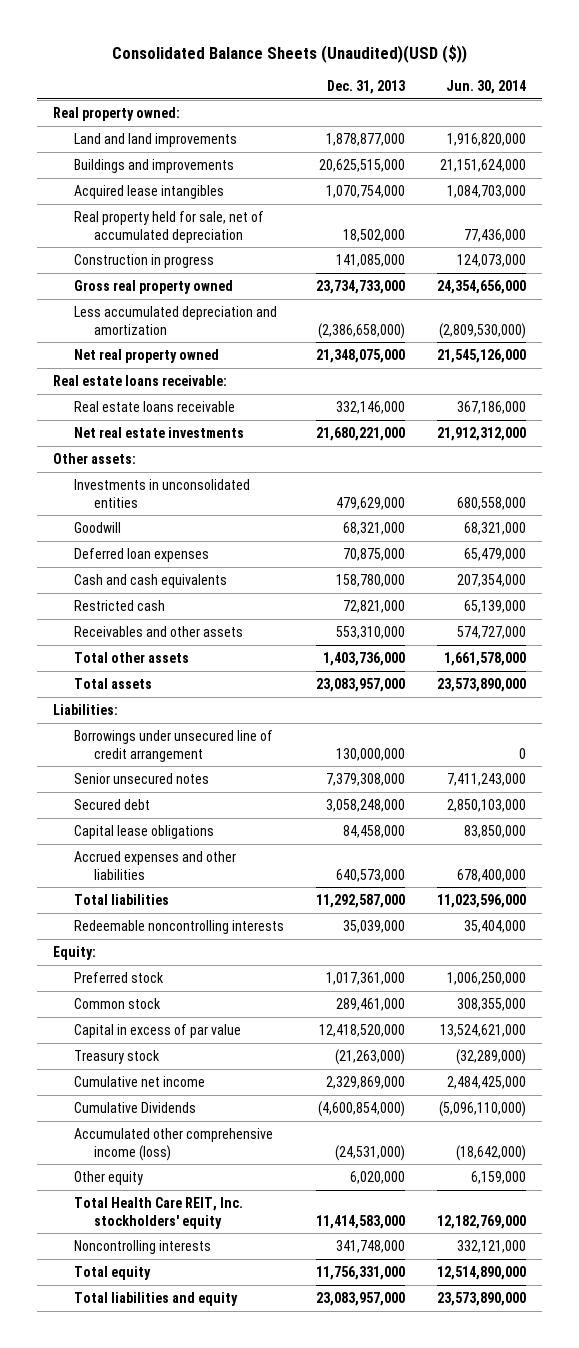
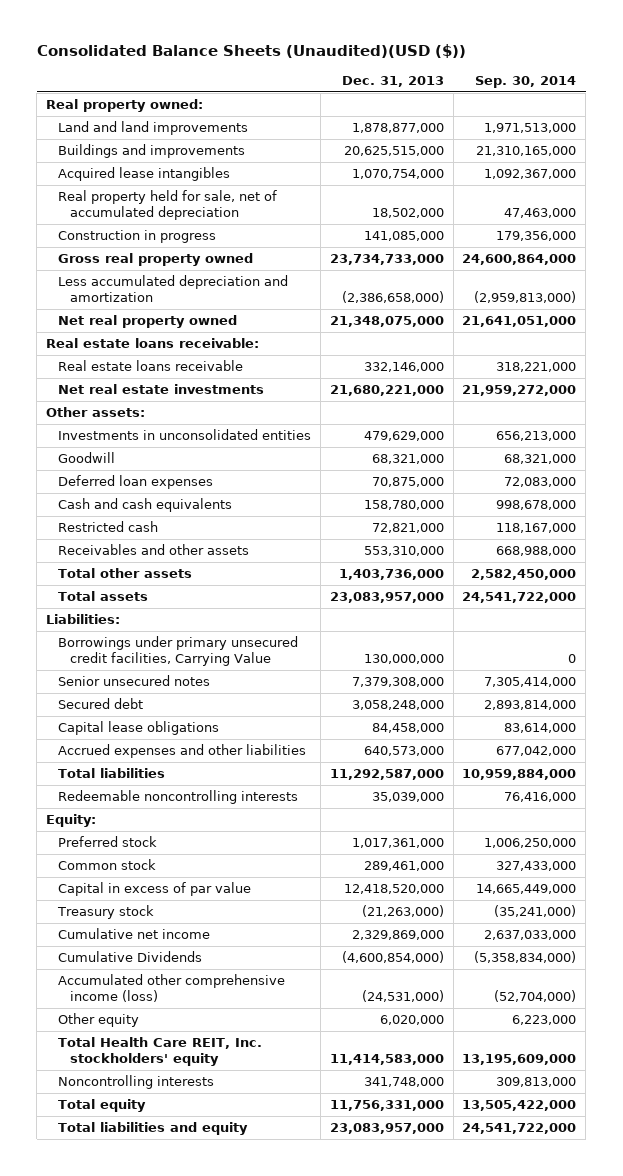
[446,80,527,95] Jun. 30, 2014 -> none
none -> [475,75,577,88] Sep. 30, 2014
[73,729,273,762] Borrowings under unsecured line of credit arrangement -> [58,635,299,667] Borrowings under primary unsecured credit facilities, Carrying Value

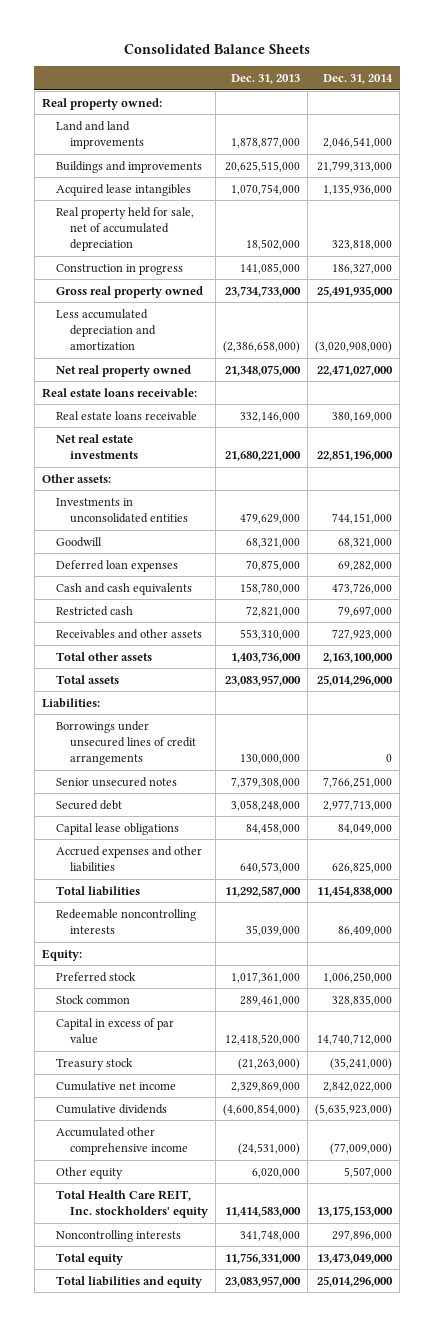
[36,44,466,59] Consolidated Balance Sheets (Unaudited)(USD ($)) -> [124,43,311,54] Consolidated Balance Sheets
[475,75,577,88] Sep. 30, 2014 -> none
none -> [323,74,394,85] Dec. 31, 2014
[58,635,299,667] Borrowings under primary unsecured credit facilities, Carrying Value -> [55,720,196,766] Borrowings under unsecured lines of credit arrangements
[58,858,157,870] Common stock -> [55,994,130,1004] Stock common
[58,950,203,962] Cumulative Dividends -> [55,1103,167,1114] Cumulative dividends
[58,973,286,1003] Accumulated other comprehensive income (loss) -> [55,1126,188,1155] Accumulated other comprehensive income

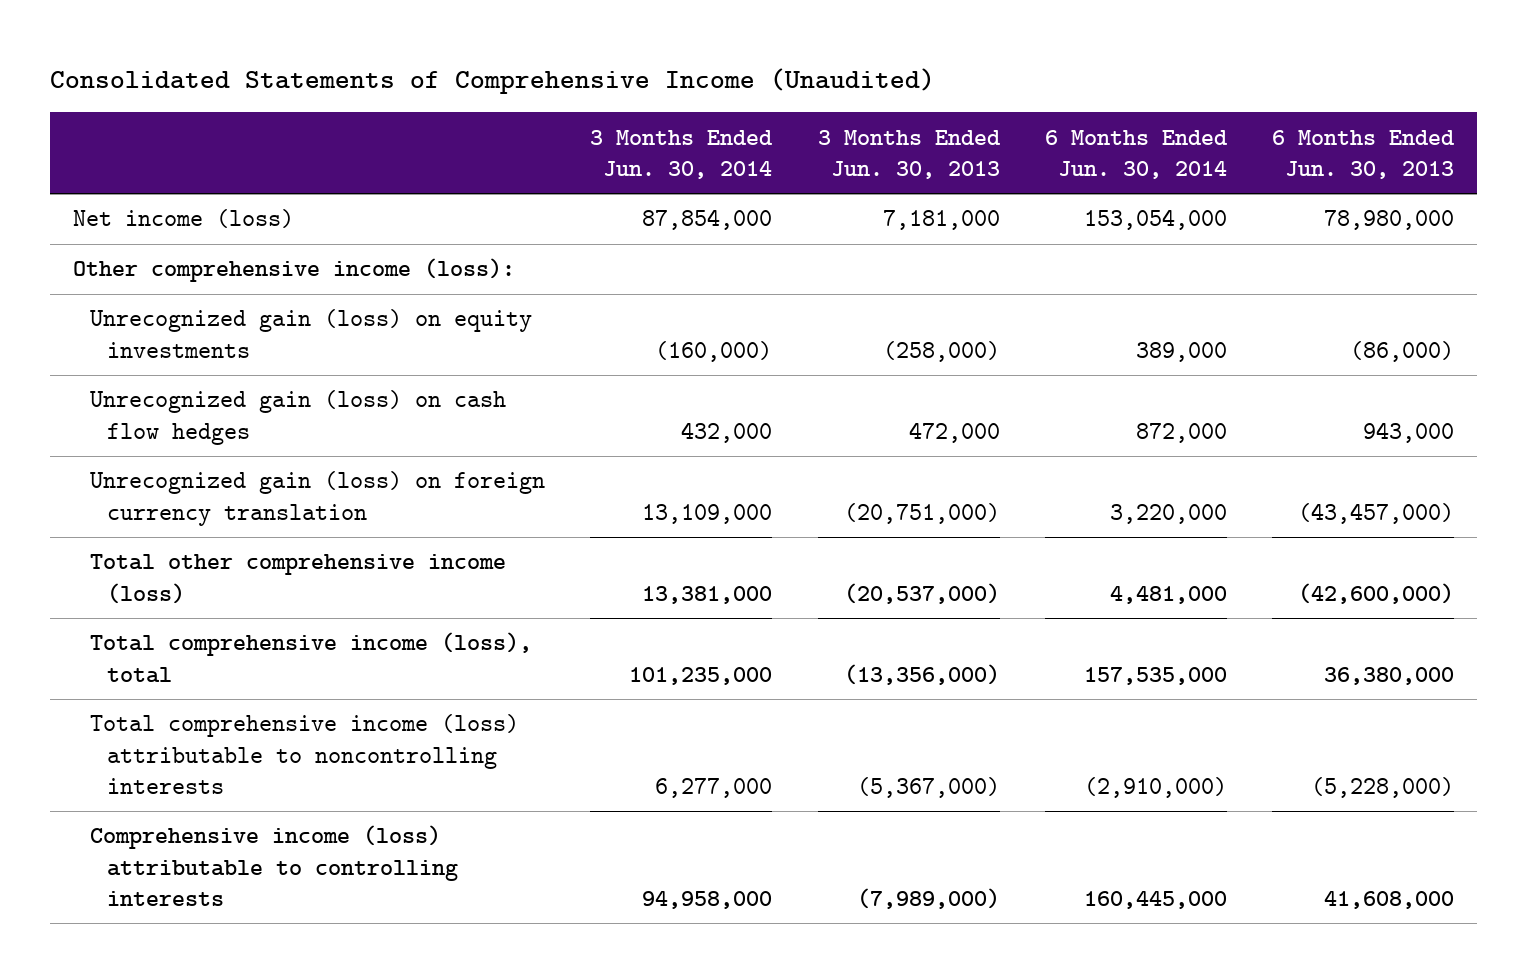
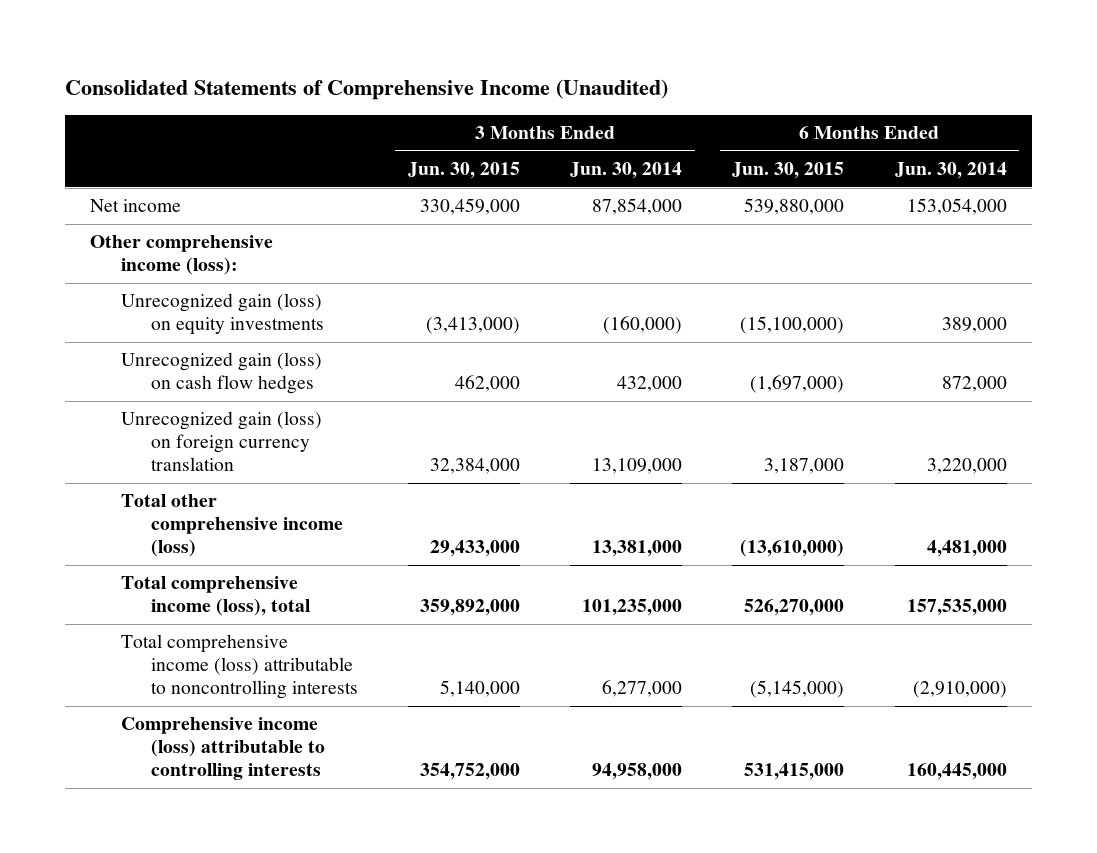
[817,129,1001,179] 3 Months Ended Jun. 30, 2013 -> none
[1272,129,1456,179] 6 Months Ended Jun. 30, 2013 -> none
none -> [407,162,520,180] Jun. 30, 2015
none -> [732,162,845,180] Jun. 30, 2015
[72,209,294,229] Net income (loss) -> [90,199,182,213] Net income

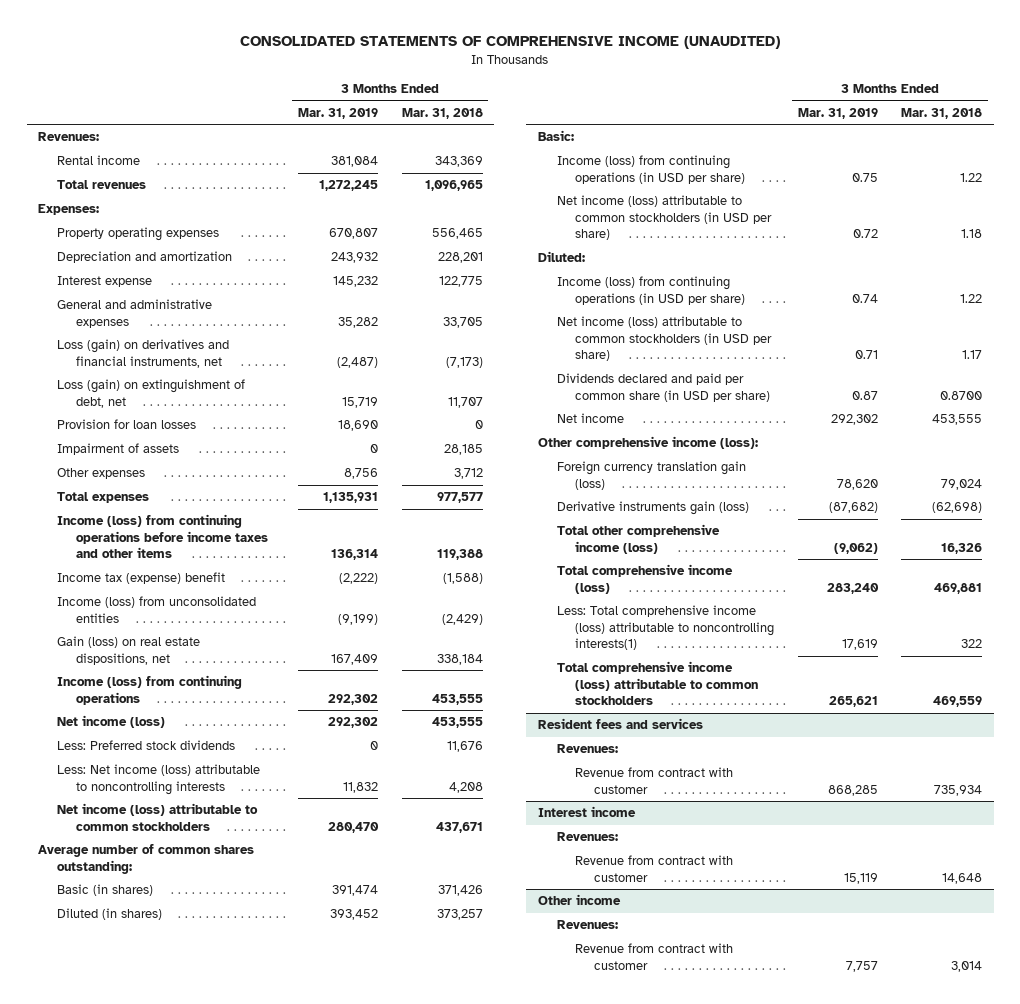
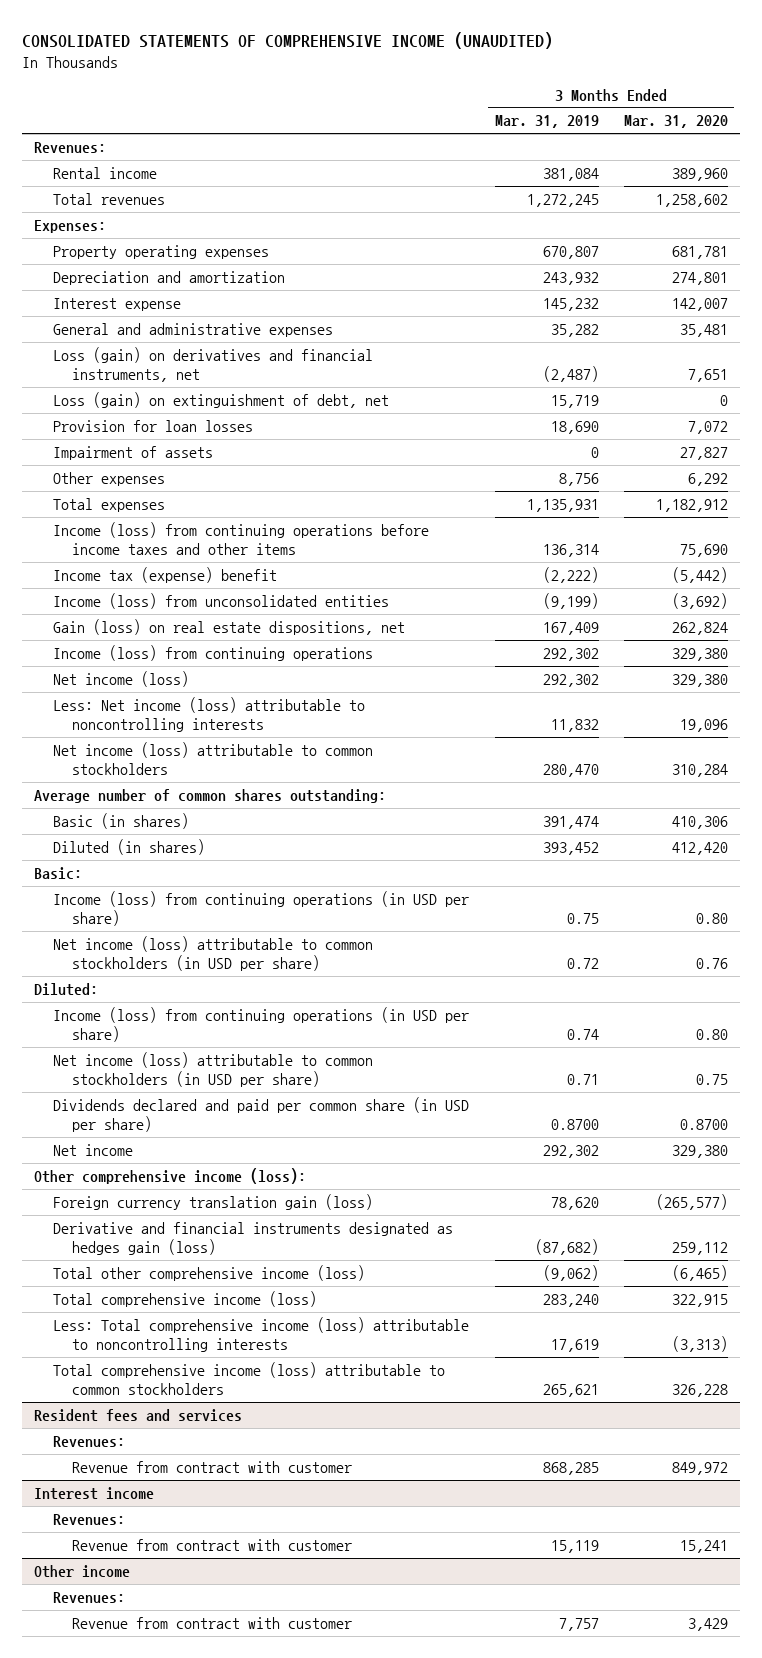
[401,107,483,119] Mar. 31, 2018 -> none
none -> [623,115,728,129] Mar. 31, 2020
[57,740,236,751] Less: Preferred stock dividends -> none
[851,390,878,400] 0.87 -> [550,1118,599,1130] 0.8700
[556,501,749,516] Derivative instruments gain (loss) -> [53,1221,454,1255] Derivative and financial instruments designated as hedges gain (loss)
[556,605,775,651] Less: Total comprehensive income (loss) attributable to noncontrolling interests(1) -> [53,1316,470,1352] Less: Total comprehensive income (loss) attributable to noncontrolling interests

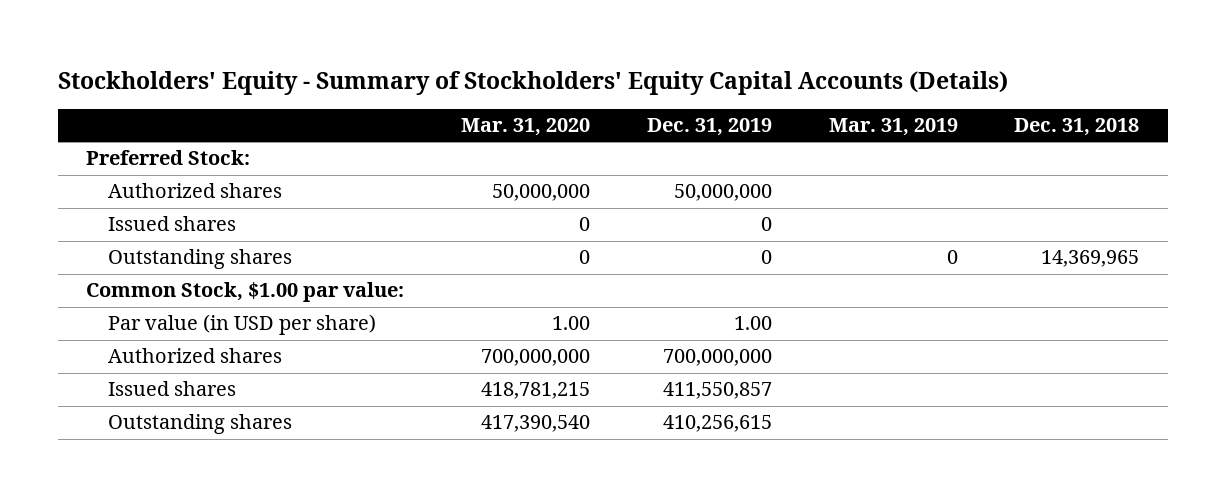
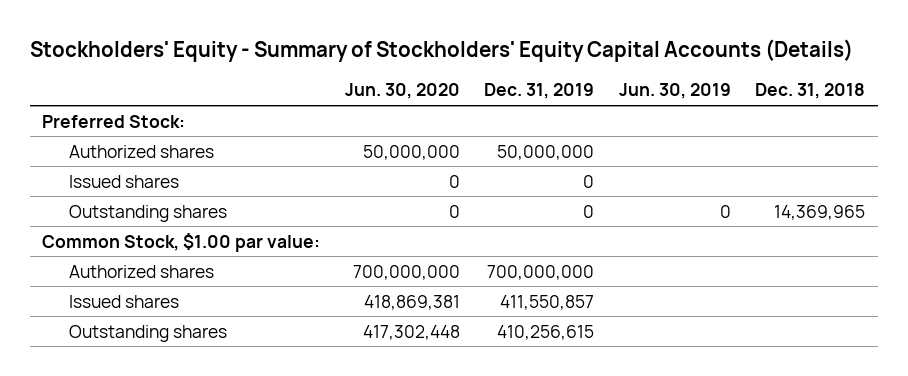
[460,117,590,136] Mar. 31, 2020 -> none
[828,117,958,136] Mar. 31, 2019 -> none
none -> [344,83,460,100] Jun. 30, 2020
none -> [618,83,731,100] Jun. 30, 2019
[108,314,377,336] Par value (in USD per share) -> none

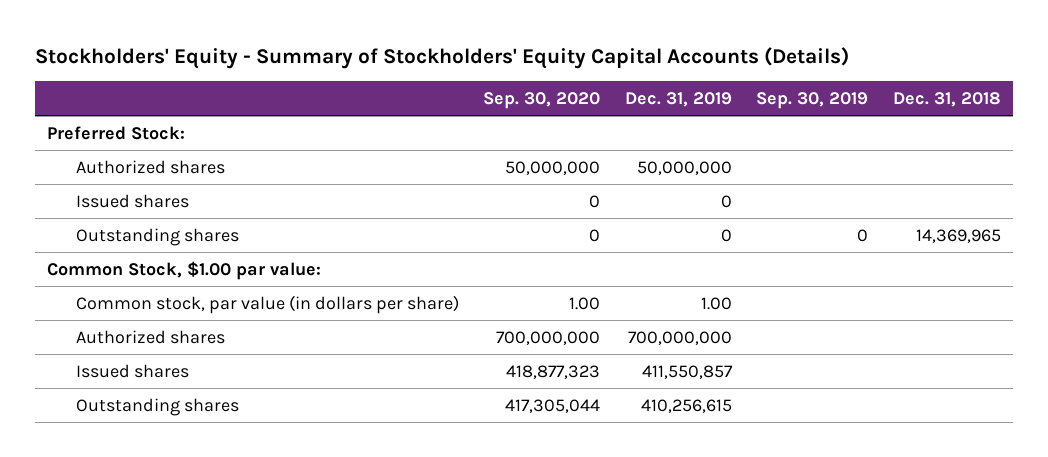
[344,83,460,100] Jun. 30, 2020 -> none
[618,83,731,100] Jun. 30, 2019 -> none
none -> [483,91,601,109] Sep. 30, 2020
none -> [756,91,869,109] Sep. 30, 2019
none -> [75,294,459,314] Common stock, par value (in dollars per share)

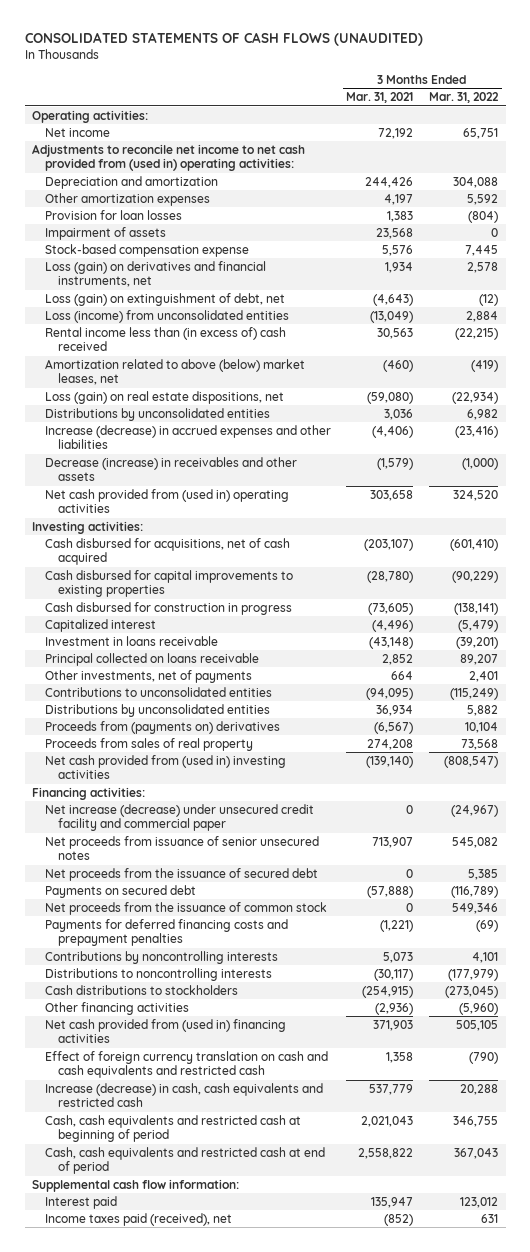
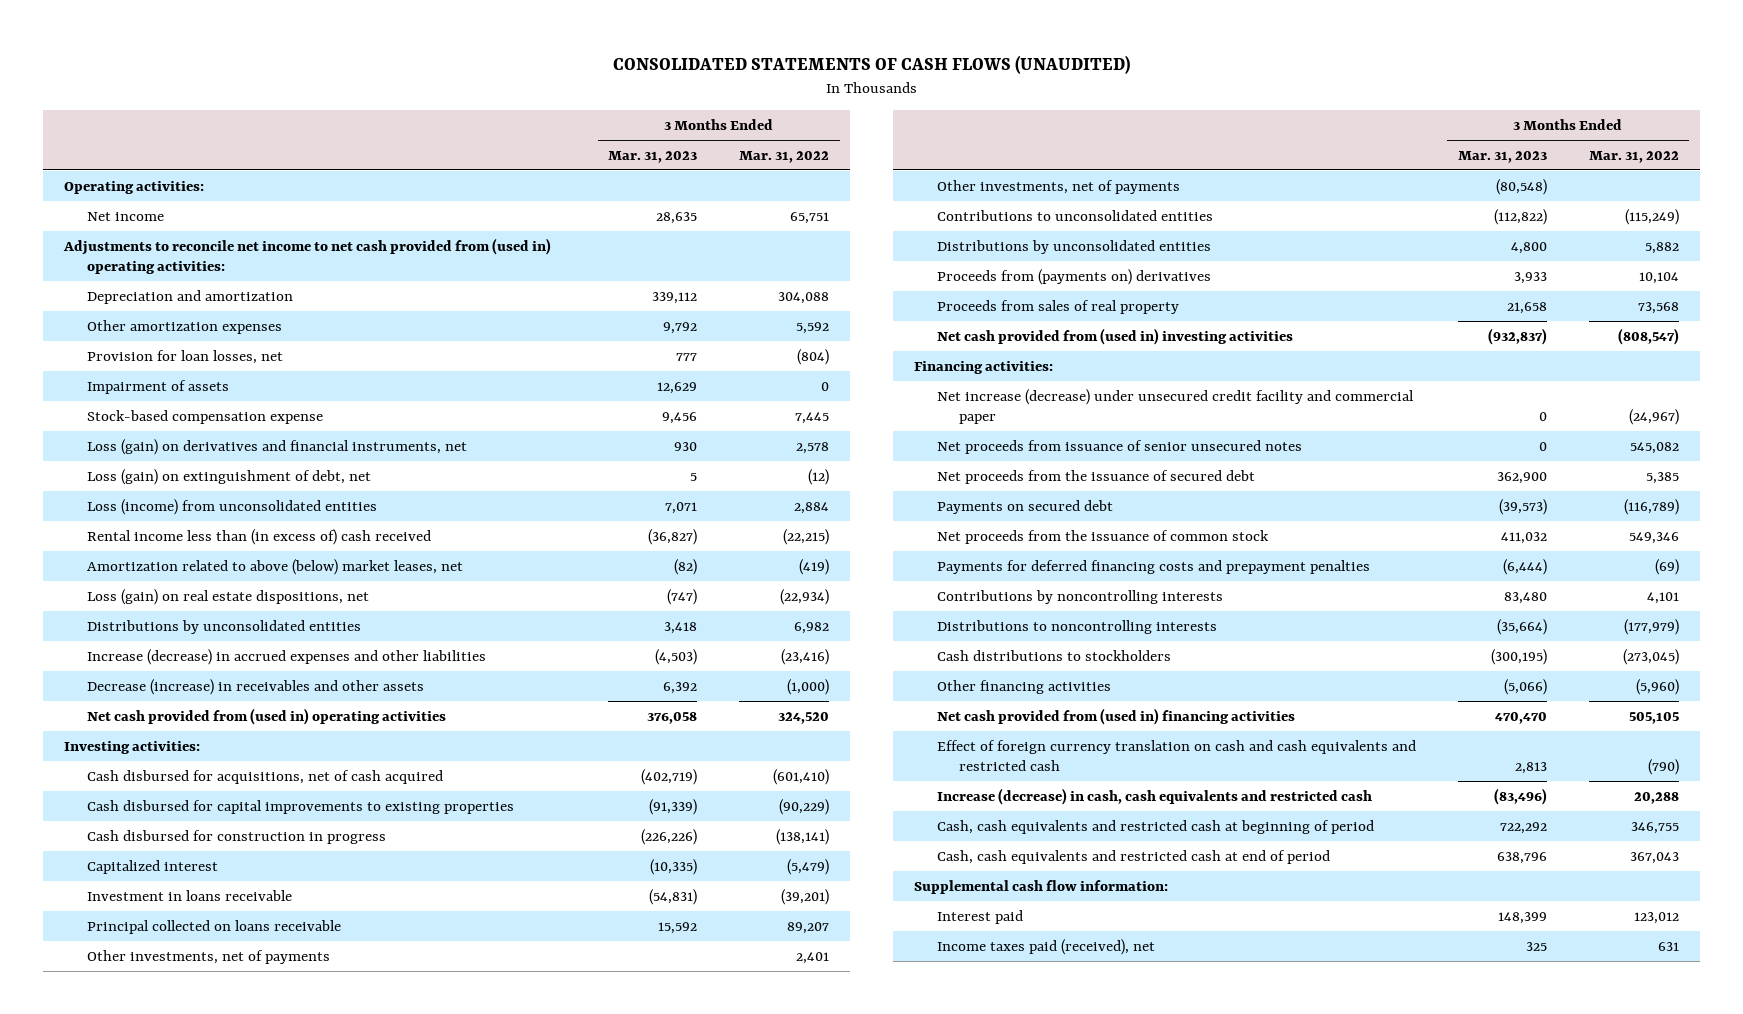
[346,92,414,104] Mar. 31, 2021 -> none
none -> [608,150,698,163] Mar. 31, 2023
[45,209,183,220] Provision for loan losses -> [87,349,284,364] Provision for loan losses, net
none -> [936,179,1180,194] Other investments, net of payments

